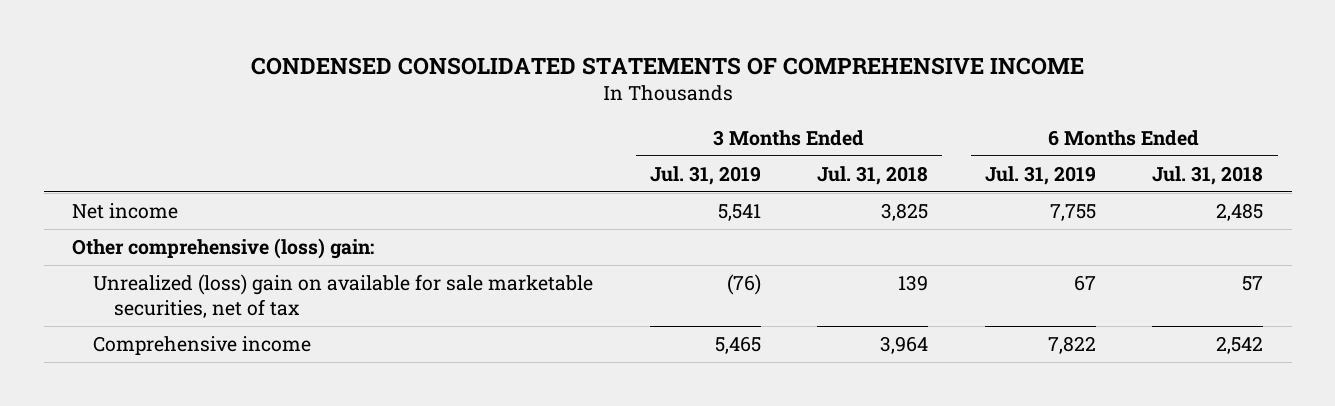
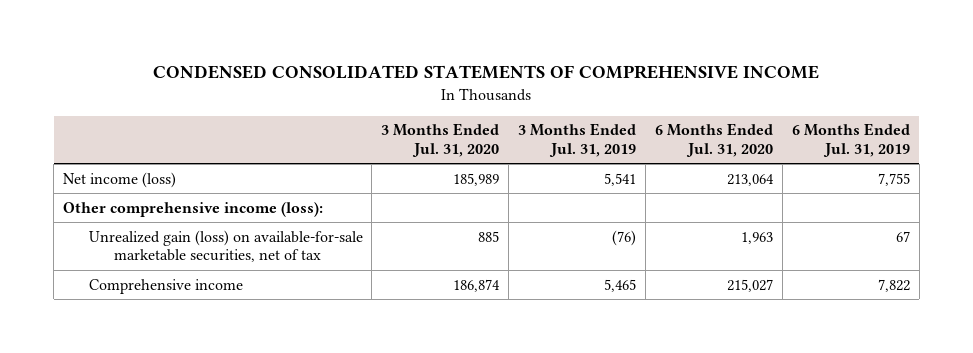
[817,165,929,185] Jul. 31, 2018 -> none
[1152,165,1264,185] Jul. 31, 2018 -> none
none -> [381,123,500,158] 3 Months Ended Jul. 31, 2020
none -> [654,123,773,158] 6 Months Ended Jul. 31, 2020
[71,203,178,220] Net income -> [63,171,177,188] Net income (loss)
[71,238,374,260] Other comprehensive (loss) gain: -> [63,201,324,217] Other comprehensive income (loss):
[93,274,594,319] Unrealized (loss) gain on available for sale marketable securities, net of tax -> [88,229,363,263] Unrealized gain (loss) on available-for-sale marketable securities, net of tax

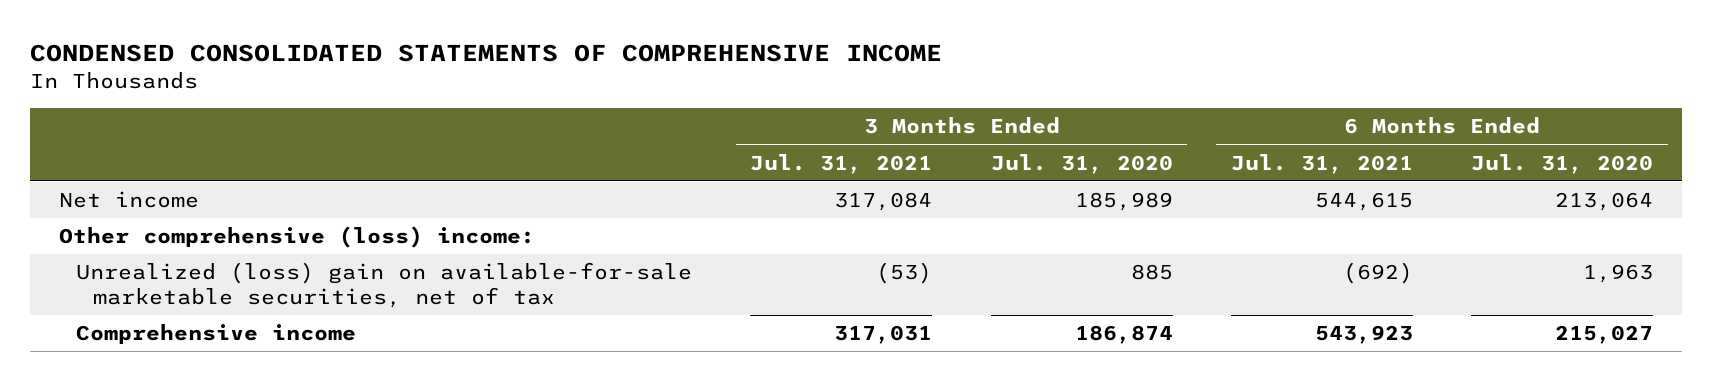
[518,123,637,158] 3 Months Ended Jul. 31, 2019 -> none
[791,123,910,158] 6 Months Ended Jul. 31, 2019 -> none
none -> [750,153,933,174] Jul. 31, 2021
none -> [1230,153,1413,174] Jul. 31, 2021
[63,171,177,188] Net income (loss) -> [59,191,200,209] Net income
[63,201,324,217] Other comprehensive income (loss): -> [59,226,536,249] Other comprehensive (loss) income:
[88,229,363,263] Unrealized gain (loss) on available-for-sale marketable securities, net of tax -> [76,262,693,308] Unrealized (loss) gain on available-for-sale marketable securities, net of tax

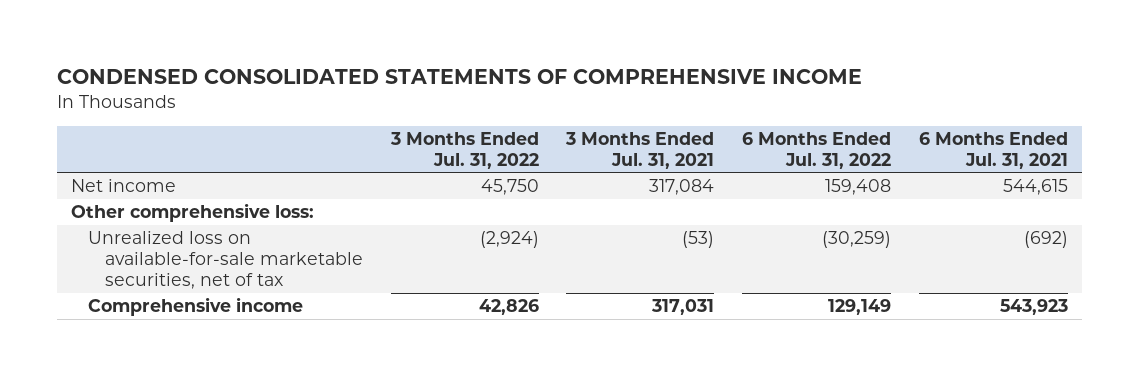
[990,153,1173,174] Jul. 31, 2020 -> none
[1471,153,1654,174] Jul. 31, 2020 -> none
none -> [389,131,539,169] 3 Months Ended Jul. 31, 2022
none -> [742,131,892,169] 6 Months Ended Jul. 31, 2022
[59,226,536,249] Other comprehensive (loss) income: -> [70,203,314,223] Other comprehensive loss:
[76,262,693,308] Unrealized (loss) gain on available-for-sale marketable securities, net of tax -> [87,231,363,289] Unrealized loss on available-for-sale marketable securities, net of tax

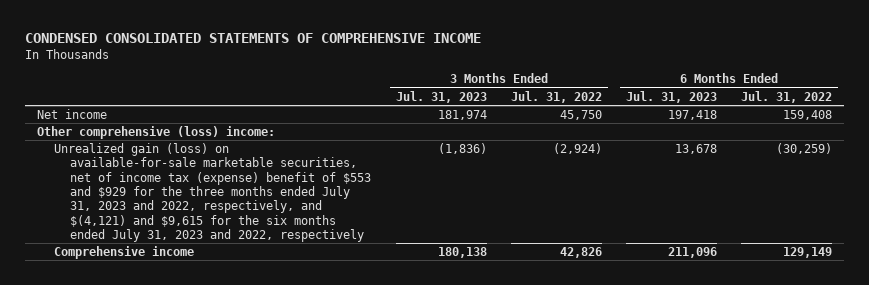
[565,131,715,169] 3 Months Ended Jul. 31, 2021 -> none
[919,131,1069,169] 6 Months Ended Jul. 31, 2021 -> none
none -> [395,90,487,103] Jul. 31, 2023
none -> [625,90,717,103] Jul. 31, 2023
[70,203,314,223] Other comprehensive loss: -> [37,125,276,139] Other comprehensive (loss) income:
[87,231,363,289] Unrealized loss on available-for-sale marketable securities, net of tax -> [53,142,372,242] Unrealized gain (loss) on available-for-sale marketable securities, net of income tax (expense) benefit of $553 and $929 for the three months ended July 31, 2023 and 2022, respectively, and $(4,121) and $9,615 for the six months ended July 31, 2023 and 2022, respectively

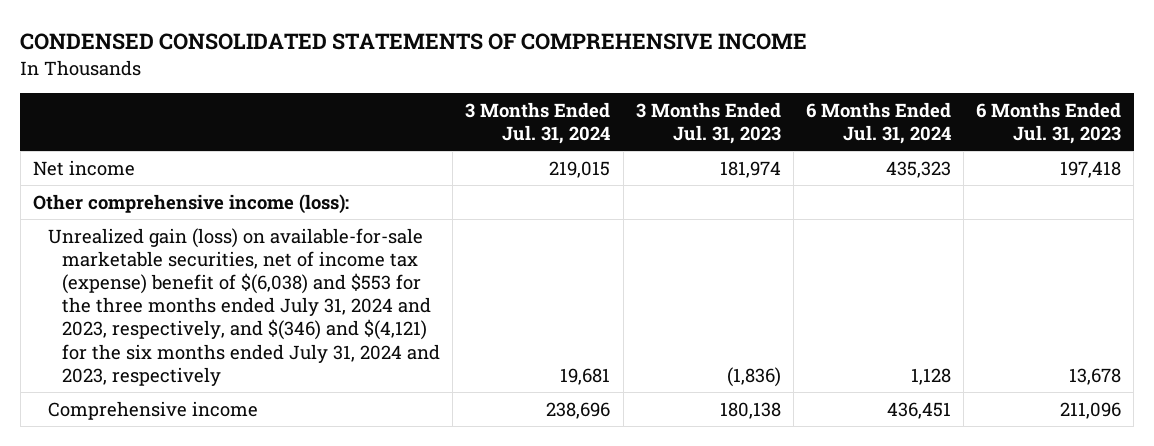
[510,90,602,103] Jul. 31, 2022 -> none
[741,90,833,103] Jul. 31, 2022 -> none
none -> [465,101,611,145] 3 Months Ended Jul. 31, 2024
none -> [805,101,951,145] 6 Months Ended Jul. 31, 2024
[37,125,276,139] Other comprehensive (loss) income: -> [33,193,350,214] Other comprehensive income (loss):
[53,142,372,242] Unrealized gain (loss) on available-for-sale marketable securities, net of income tax (expense) benefit of $553 and $929 for the three months ended July 31, 2023 and 2022, respectively, and $(4,121) and $9,615 for the six months ended July 31, 2023 and 2022, respectively -> [47,227,441,386] Unrealized gain (loss) on available-for-sale marketable securities, net of income tax (expense) benefit of $(6,038) and $553 for the three months ended July 31, 2024 and 2023, respectively, and $(346) and $(4,121) for the six months ended July 31, 2024 and 2023, respectively

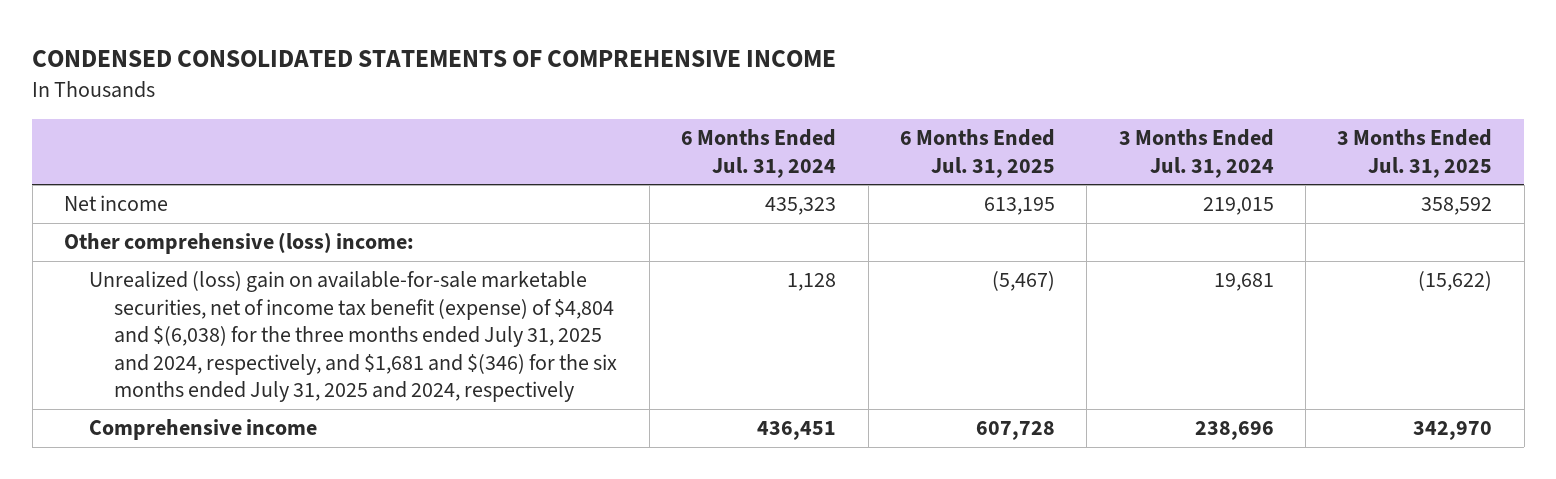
[635,101,781,145] 3 Months Ended Jul. 31, 2023 -> none
[976,101,1122,145] 6 Months Ended Jul. 31, 2023 -> none
none -> [899,129,1055,178] 6 Months Ended Jul. 31, 2025
none -> [1337,129,1493,178] 3 Months Ended Jul. 31, 2025
[33,193,350,214] Other comprehensive income (loss): -> [63,232,414,255] Other comprehensive (loss) income:
[47,227,441,386] Unrealized gain (loss) on available-for-sale marketable securities, net of income tax (expense) benefit of $(6,038) and $553 for the three months ended July 31, 2024 and 2023, respectively, and $(346) and $(4,121) for the six months ended July 31, 2024 and 2023, respectively -> [89,271,618,403] Unrealized (loss) gain on available-for-sale marketable securities, net of income tax benefit (expense) of $4,804 and $(6,038) for the three months ended July 31, 2025 and 2024, respectively, and $1,681 and $(346) for the six months ended July 31, 2025 and 2024, respectively

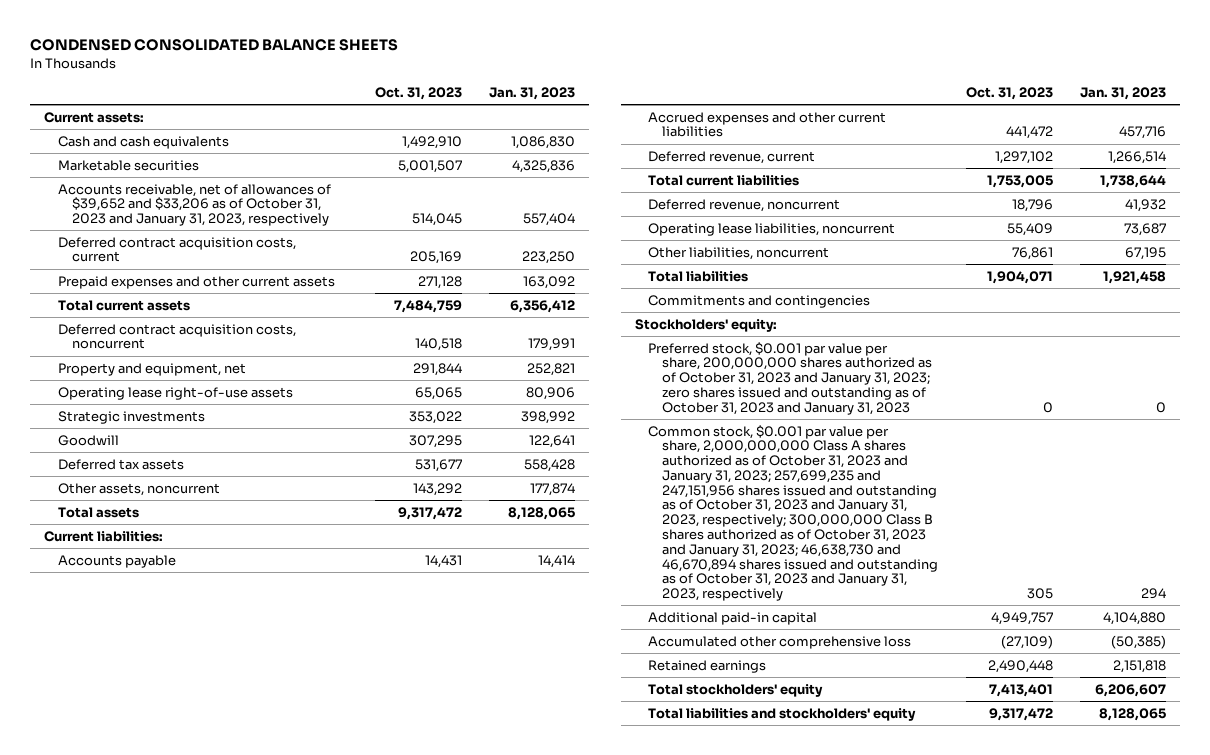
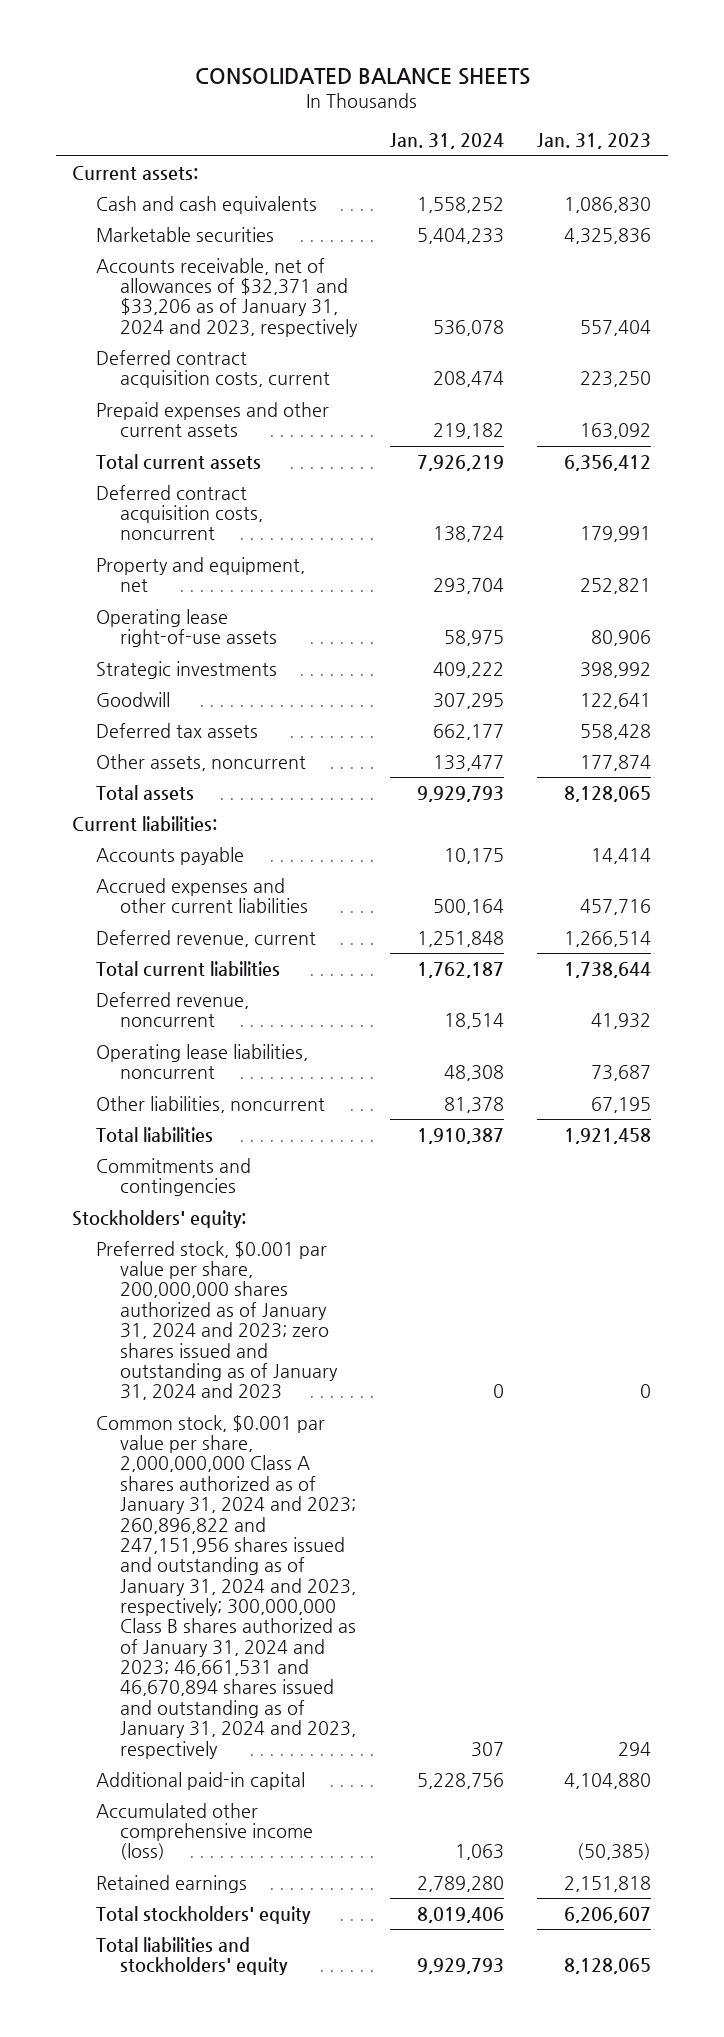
[30,39,399,52] CONDENSED CONSOLIDATED BALANCE SHEETS -> [194,68,530,86] CONSOLIDATED BALANCE SHEETS
[374,86,462,100] Oct. 31, 2023 -> none
none -> [390,133,505,150] Jan. 31, 2024
[57,183,331,227] Accounts receivable, net of allowances of $39,652 and $33,206 as of October 31, 2023 and January 31, 2023, respectively -> [96,257,359,337] Accounts receivable, net of allowances of $32,371 and $33,206 as of January 31, 2024 and 2023, respectively
[648,341,933,415] Preferred stock, $0.001 par value per share, 200,000,000 shares authorized as of October 31, 2023 and January 31, 2023; zero shares issued and outstanding as of October 31, 2023 and January 31, 2023 -> [96,1240,339,1401] Preferred stock, $0.001 par value per share, 200,000,000 shares authorized as of January 31, 2024 and 2023; zero shares issued and outstanding as of January 31, 2024 and 2023
[648,424,939,602] Common stock, $0.001 par value per share, 2,000,000,000 Class A shares authorized as of October 31, 2023 and January 31, 2023; 257,699,235 and 247,151,956 shares issued and outstanding as of October 31, 2023 and January 31, 2023, respectively; 300,000,000 Class B shares authorized as of October 31, 2023 and January 31, 2023; 46,638,730 and 46,670,894 shares issued and outstanding as of October 31, 2023 and January 31, 2023, respectively -> [96,1414,357,1759] Common stock, $0.001 par value per share, 2,000,000,000 Class A shares authorized as of January 31, 2024 and 2023; 260,896,822 and 247,151,956 shares issued and outstanding as of January 31, 2024 and 2023, respectively; 300,000,000 Class B shares authorized as of January 31, 2024 and 2023; 46,661,531 and 46,670,894 shares issued and outstanding as of January 31, 2024 and 2023, respectively
[648,635,912,649] Accumulated other comprehensive loss -> [96,1802,314,1861] Accumulated other comprehensive income (loss)

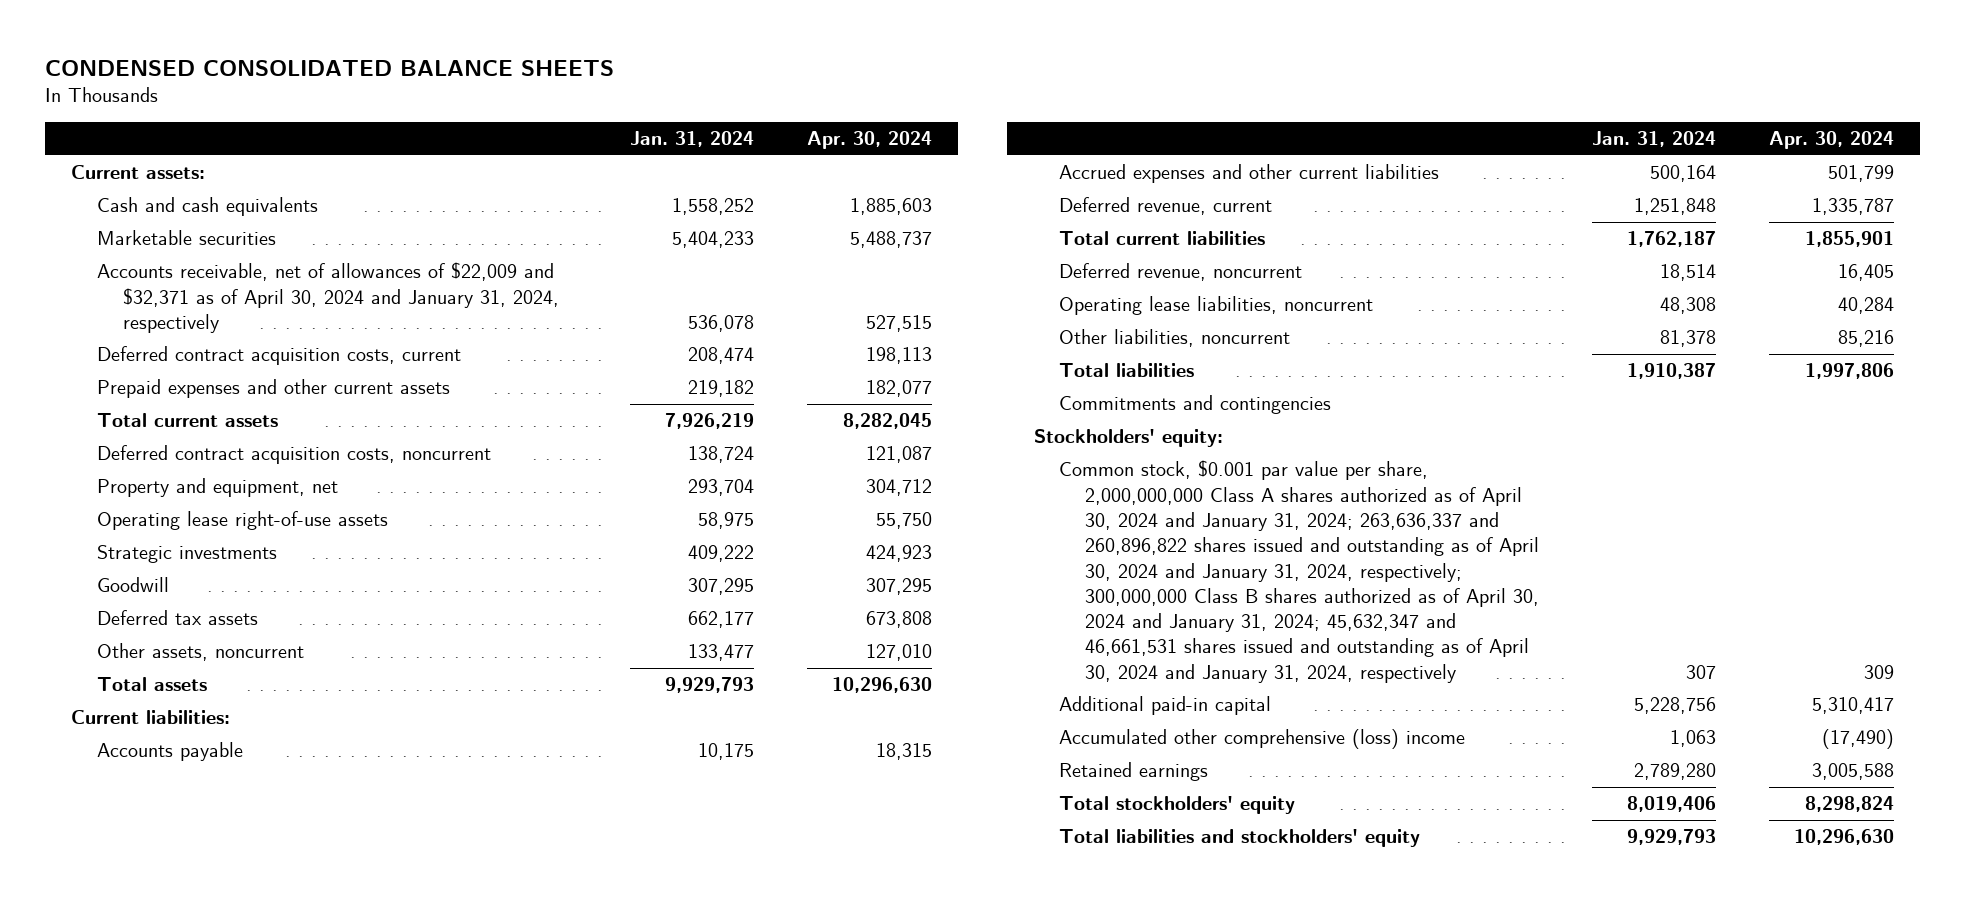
[194,68,530,86] CONSOLIDATED BALANCE SHEETS -> [45,59,615,76] CONDENSED CONSOLIDATED BALANCE SHEETS
[537,133,652,150] Jan. 31, 2023 -> none
none -> [806,131,932,150] Apr. 30, 2024
[96,257,359,337] Accounts receivable, net of allowances of $32,371 and $33,206 as of January 31, 2024 and 2023, respectively -> [97,262,560,333] Accounts receivable, net of allowances of $22,009 and $32,371 as of April 30, 2024 and January 31, 2024, respectively
[96,1240,339,1401] Preferred stock, $0.001 par value per share, 200,000,000 shares authorized as of January 31, 2024 and 2023; zero shares issued and outstanding as of January 31, 2024 and 2023 -> none
[96,1414,357,1759] Common stock, $0.001 par value per share, 2,000,000,000 Class A shares authorized as of January 31, 2024 and 2023; 260,896,822 and 247,151,956 shares issued and outstanding as of January 31, 2024 and 2023, respectively; 300,000,000 Class B shares authorized as of January 31, 2024 and 2023; 46,661,531 and 46,670,894 shares issued and outstanding as of January 31, 2024 and 2023, respectively -> [1059,460,1540,683] Common stock, $0.001 par value per share, 2,000,000,000 Class A shares authorized as of April 30, 2024 and January 31, 2024; 263,636,337 and 260,896,822 shares issued and outstanding as of April 30, 2024 and January 31, 2024, respectively; 300,000,000 Class B shares authorized as of April 30, 2024 and January 31, 2024; 45,632,347 and 46,661,531 shares issued and outstanding as of April 30, 2024 and January 31, 2024, respectively
[96,1802,314,1861] Accumulated other comprehensive income (loss) -> [1059,729,1466,750] Accumulated other comprehensive (loss) income

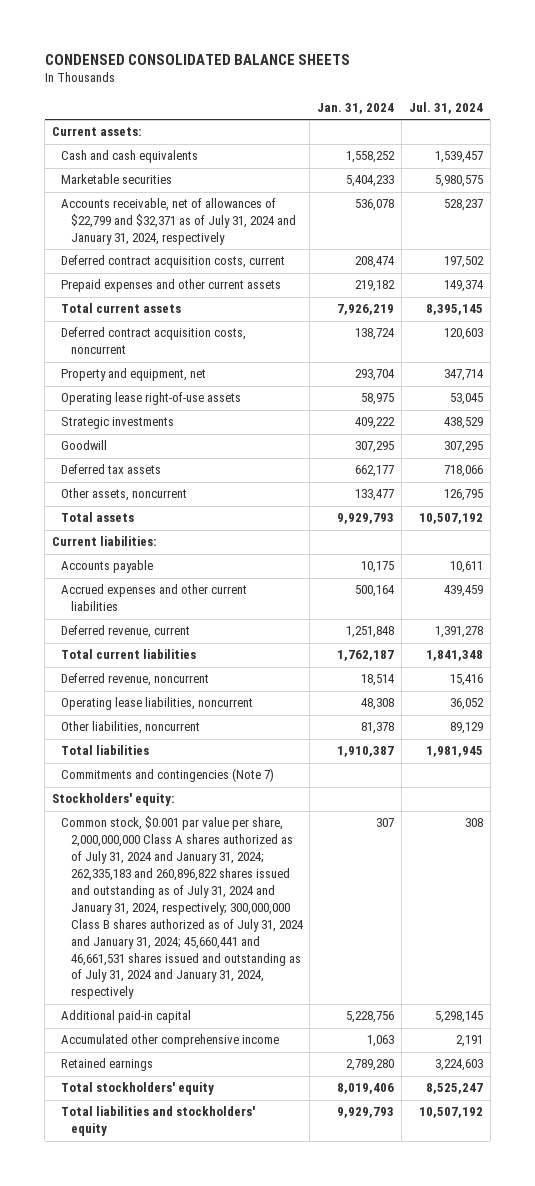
[806,131,932,150] Apr. 30, 2024 -> none
none -> [408,101,483,114] Jul. 31, 2024
[97,262,560,333] Accounts receivable, net of allowances of $22,009 and $32,371 as of April 30, 2024 and January 31, 2024, respectively -> [61,198,296,246] Accounts receivable, net of allowances of $22,799 and $32,371 as of July 31, 2024 and January 31, 2024, respectively
[1059,395,1332,415] Commitments and contingencies -> [61,768,275,783] Commitments and contingencies (Note 7)
[1059,460,1540,683] Common stock, $0.001 par value per share, 2,000,000,000 Class A shares authorized as of April 30, 2024 and January 31, 2024; 263,636,337 and 260,896,822 shares issued and outstanding as of April 30, 2024 and January 31, 2024, respectively; 300,000,000 Class B shares authorized as of April 30, 2024 and January 31, 2024; 45,632,347 and 46,661,531 shares issued and outstanding as of April 30, 2024 and January 31, 2024, respectively -> [61,816,304,1000] Common stock, $0.001 par value per share, 2,000,000,000 Class A shares authorized as of July 31, 2024 and January 31, 2024; 262,335,183 and 260,896,822 shares issued and outstanding as of July 31, 2024 and January 31, 2024, respectively; 300,000,000 Class B shares authorized as of July 31, 2024 and January 31, 2024; 45,660,441 and 46,661,531 shares issued and outstanding as of July 31, 2024 and January 31, 2024, respectively
[1059,729,1466,750] Accumulated other comprehensive (loss) income -> [61,1034,280,1048] Accumulated other comprehensive income

